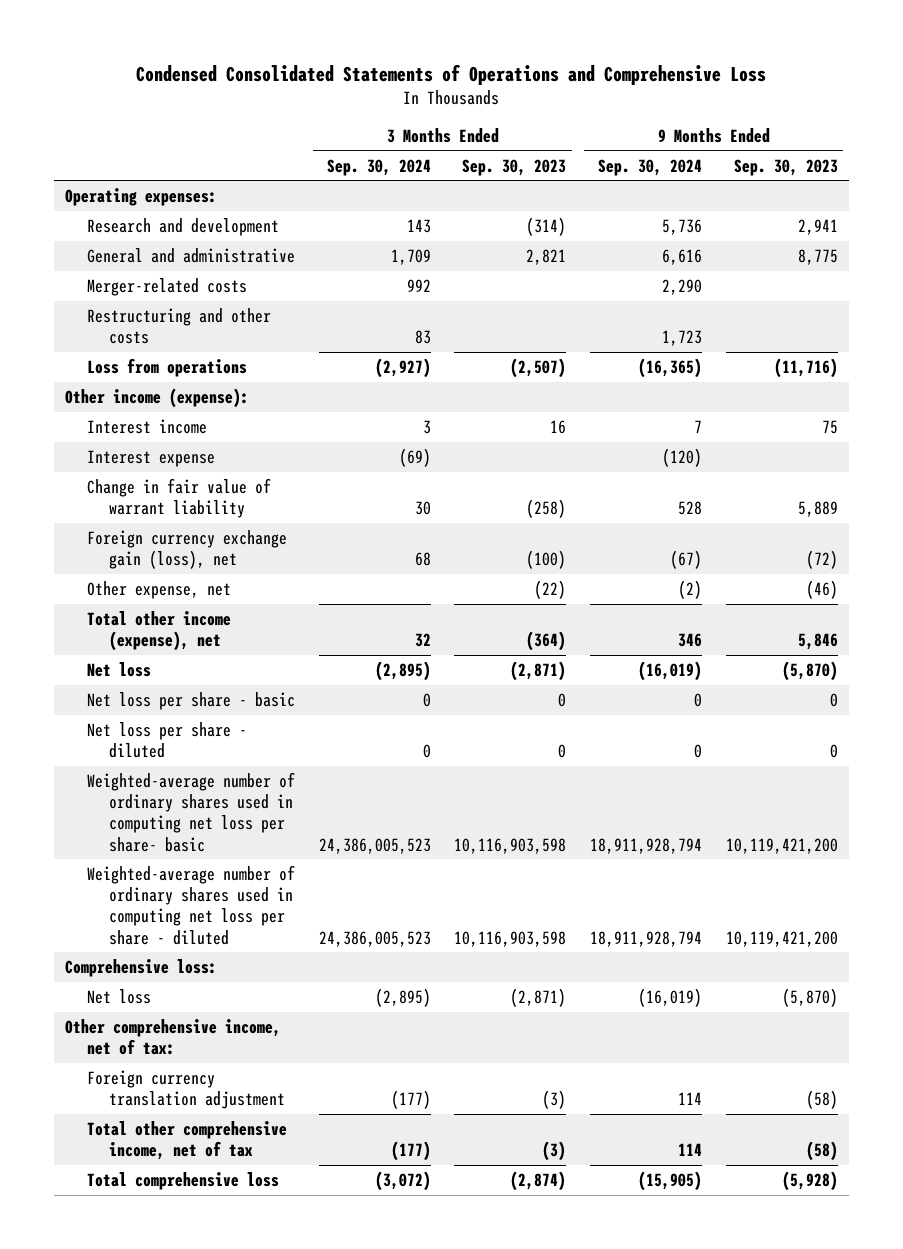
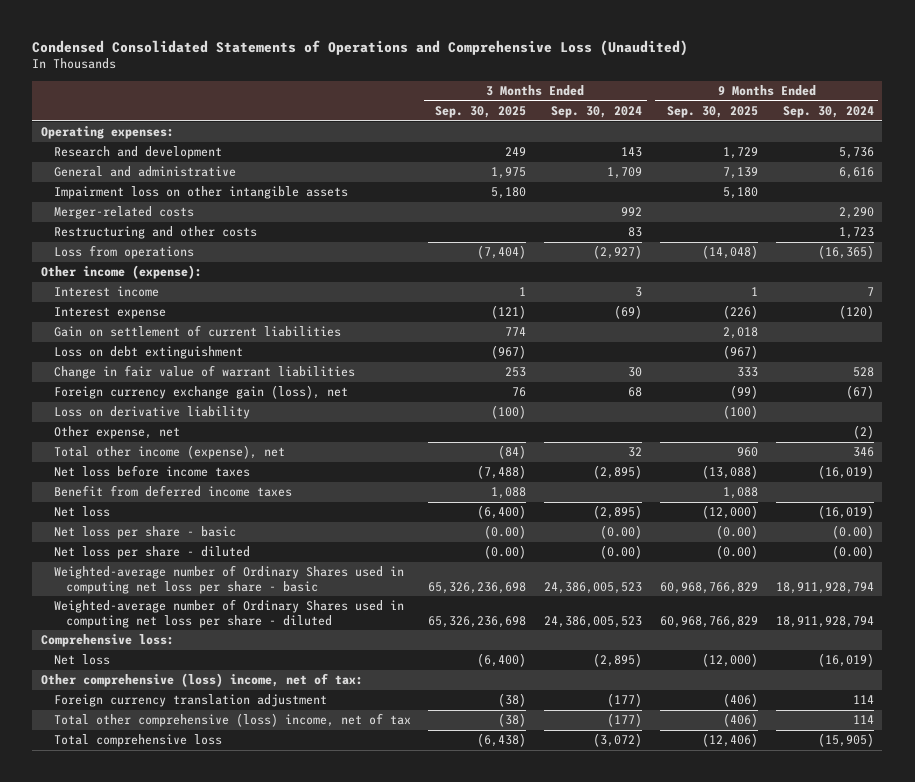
[136,63,767,85] Condensed Consolidated Statements of Operations and Comprehensive Loss -> [32,39,689,56] Condensed Consolidated Statements of Operations and Comprehensive Loss (Unaudited)
[462,158,567,176] Sep. 30, 2023 -> none
[733,158,838,176] Sep. 30, 2023 -> none
none -> [435,106,527,119] Sep. 30, 2025
none -> [666,106,758,119] Sep. 30, 2025
none -> [53,186,348,200] Impairment loss on other intangible assets
none -> [53,325,341,338] Gain on settlement of current liabilities
none -> [53,346,243,360] Loss on debt extinguishment
[87,477,272,519] Change in fair value of warrant liability -> [53,365,355,380] Change in fair value of warrant liabilities
none -> [53,406,250,420] Loss on derivative liability
none -> [53,465,250,478] Net loss before income taxes
none -> [53,485,292,498] Benefit from deferred income taxes
[422,692,431,707] 0 -> [600,525,643,540] (0.00)
[693,692,702,707] 0 -> [831,525,874,540] (0.00)
[422,744,431,759] 0 -> [600,545,643,560] (0.00)
[693,744,702,759] 0 -> [831,545,874,560] (0.00)
[87,771,296,852] Weighted-average number of ordinary shares used in computing net loss per share- basic -> [53,565,404,594] Weighted-average number of Ordinary Shares used in computing net loss per share - basic
[87,864,296,945] Weighted-average number of ordinary shares used in computing net loss per share - diluted -> [53,599,404,628] Weighted-average number of Ordinary Shares used in computing net loss per share - diluted
[65,1018,282,1056] Other comprehensive income, net of tax: -> [41,673,364,688] Other comprehensive (loss) income, net of tax:
[87,1120,288,1161] Total other comprehensive income, net of tax -> [53,713,411,728] Total other comprehensive (loss) income, net of tax

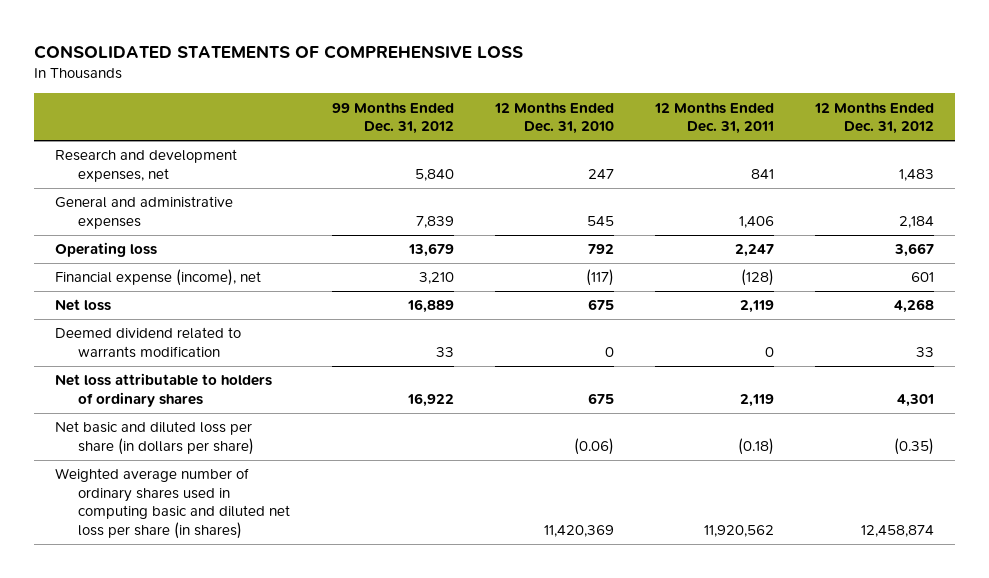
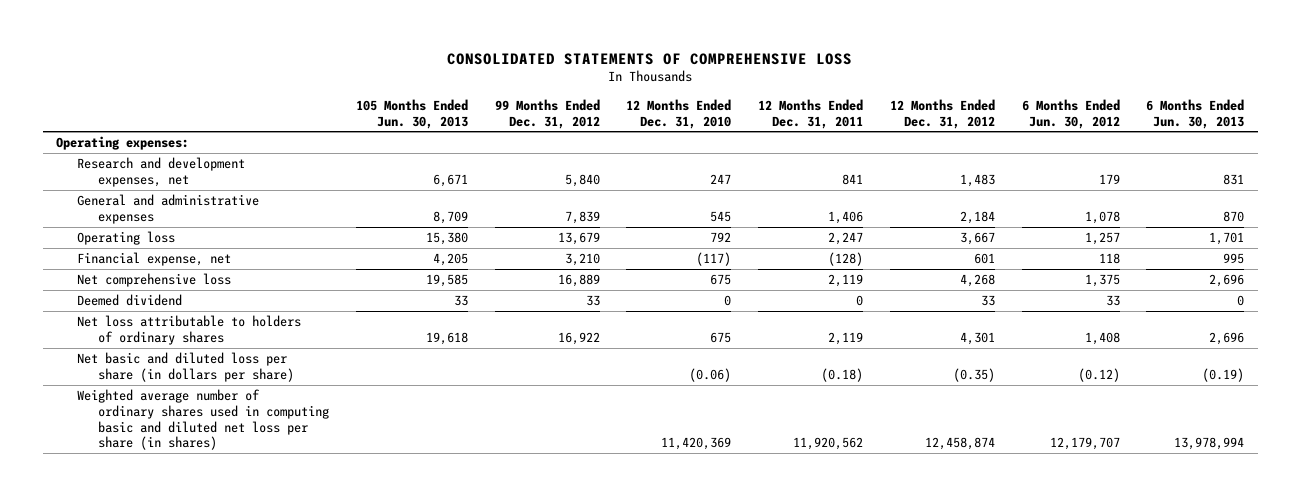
none -> [355,98,468,129] 105 Months Ended Jun. 30, 2013
none -> [1021,98,1120,129] 6 Months Ended Jun. 30, 2012
none -> [1146,98,1245,129] 6 Months Ended Jun. 30, 2013
none -> [56,136,190,151] Operating expenses:
[54,269,261,287] Financial expense (income), net -> [77,252,232,267] Financial expense, net
[54,299,111,312] Net loss -> [77,273,232,288] Net comprehensive loss
[54,327,241,358] Deemed dividend related to warrants modification -> [77,294,183,307] Deemed dividend

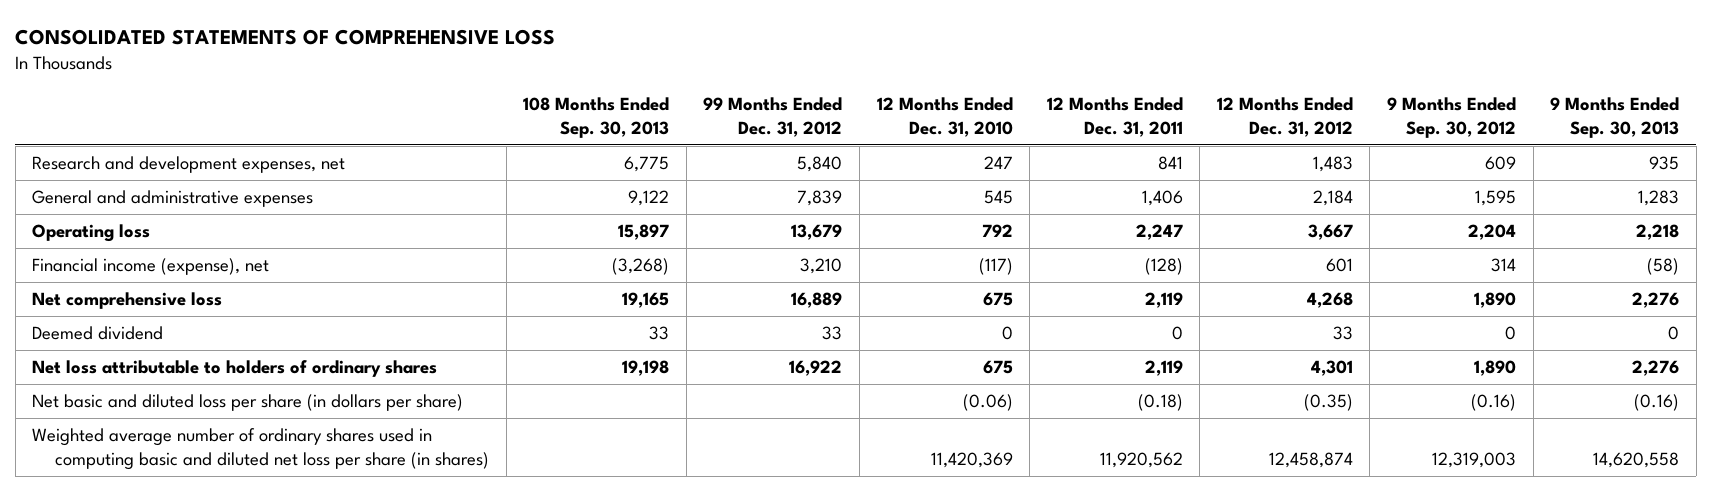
[355,98,468,129] 105 Months Ended Jun. 30, 2013 -> none
[1021,98,1120,129] 6 Months Ended Jun. 30, 2012 -> none
[1146,98,1245,129] 6 Months Ended Jun. 30, 2013 -> none
none -> [523,97,670,138] 108 Months Ended Sep. 30, 2013
none -> [1386,97,1516,138] 9 Months Ended Sep. 30, 2012
none -> [1550,97,1680,138] 9 Months Ended Sep. 30, 2013
[56,136,190,151] Operating expenses: -> none
[77,252,232,267] Financial expense, net -> [32,258,270,276] Financial income (expense), net

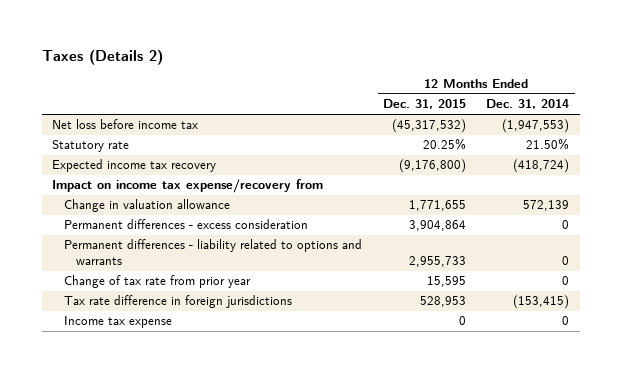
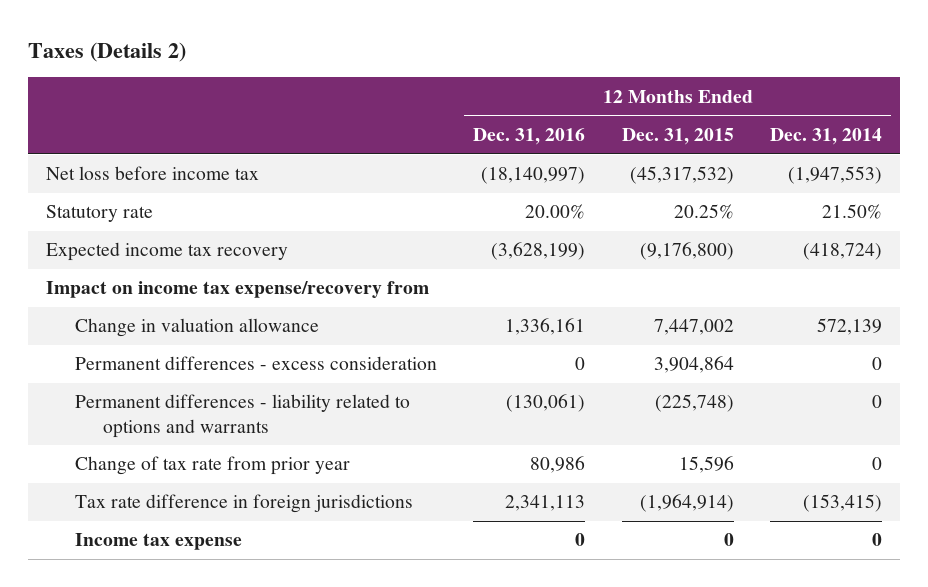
none -> [473,128,586,146] Dec. 31, 2016
[408,200,466,212] 1,771,655 -> [653,319,734,336] 7,447,002
[408,256,466,268] 2,955,733 -> [654,394,734,413] (225,748)
[426,276,466,288] 15,595 -> [678,456,734,474] 15,596
[419,296,466,308] 528,953 -> [639,494,734,513] (1,964,914)

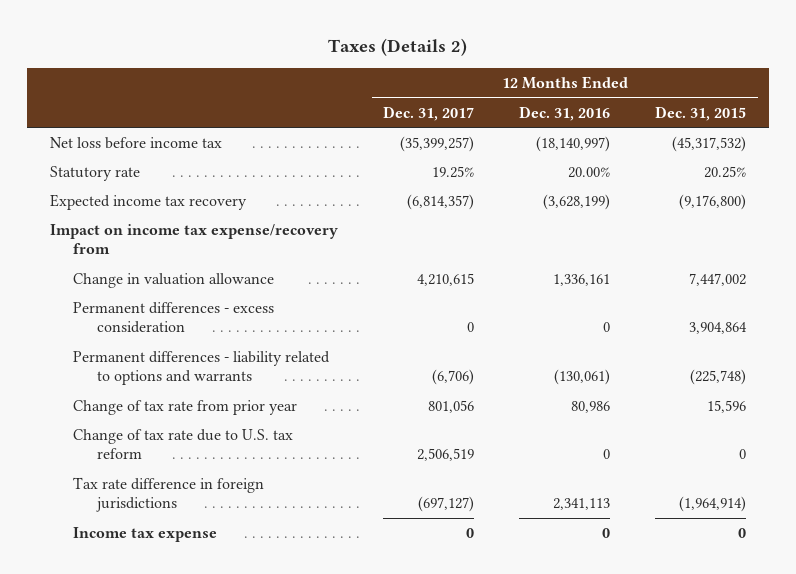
[770,128,883,146] Dec. 31, 2014 -> none
none -> [383,105,475,121] Dec. 31, 2017
none -> [73,428,294,460] Change of tax rate due to U.S. tax reform

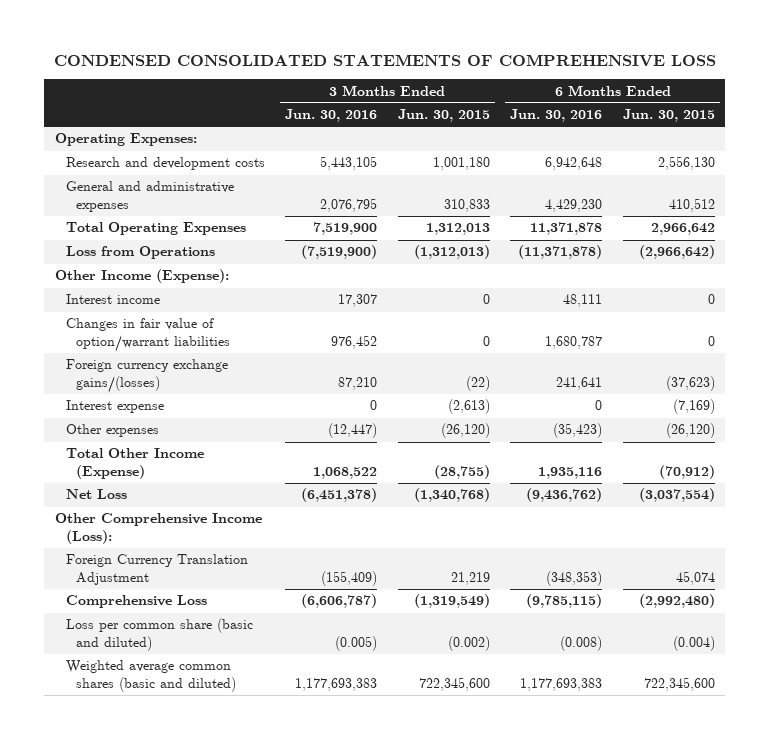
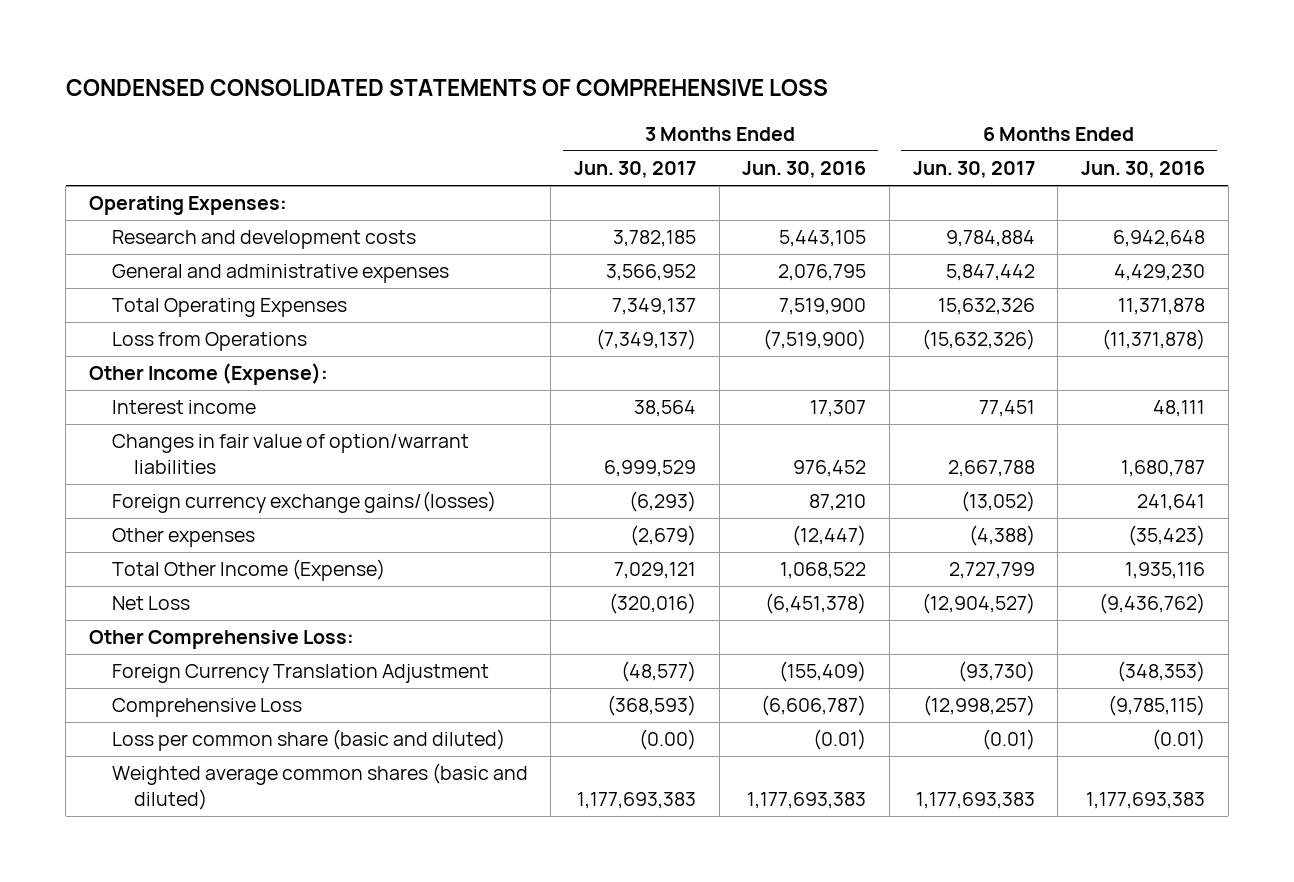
[397,109,490,123] Jun. 30, 2015 -> none
[622,109,715,123] Jun. 30, 2015 -> none
none -> [574,160,697,178] Jun. 30, 2017
none -> [912,160,1035,178] Jun. 30, 2017
[65,400,164,414] Interest expense -> none
[54,513,262,545] Other Comprehensive Income (Loss): -> [89,630,355,650] Other Comprehensive Loss:
[335,636,378,652] (0.005) -> [813,729,867,751] (0.01)
[560,636,603,652] (0.008) -> [1152,729,1206,751] (0.01)

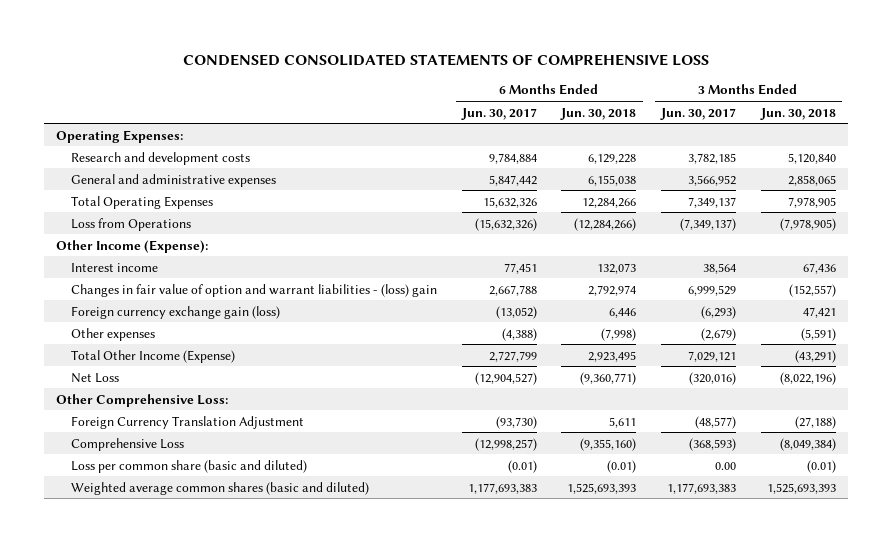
[742,160,867,178] Jun. 30, 2016 -> none
[1081,160,1206,178] Jun. 30, 2016 -> none
none -> [560,107,637,120] Jun. 30, 2018
none -> [759,107,836,120] Jun. 30, 2018
[111,434,469,474] Changes in fair value of option/warrant liabilities -> [71,283,438,297] Changes in fair value of option and warrant liabilities - (loss) gain
[111,491,496,514] Foreign currency exchange gains/(losses) -> [71,305,281,319] Foreign currency exchange gain (loss)
[639,729,697,751] (0.00) -> [715,461,737,470] 0.00

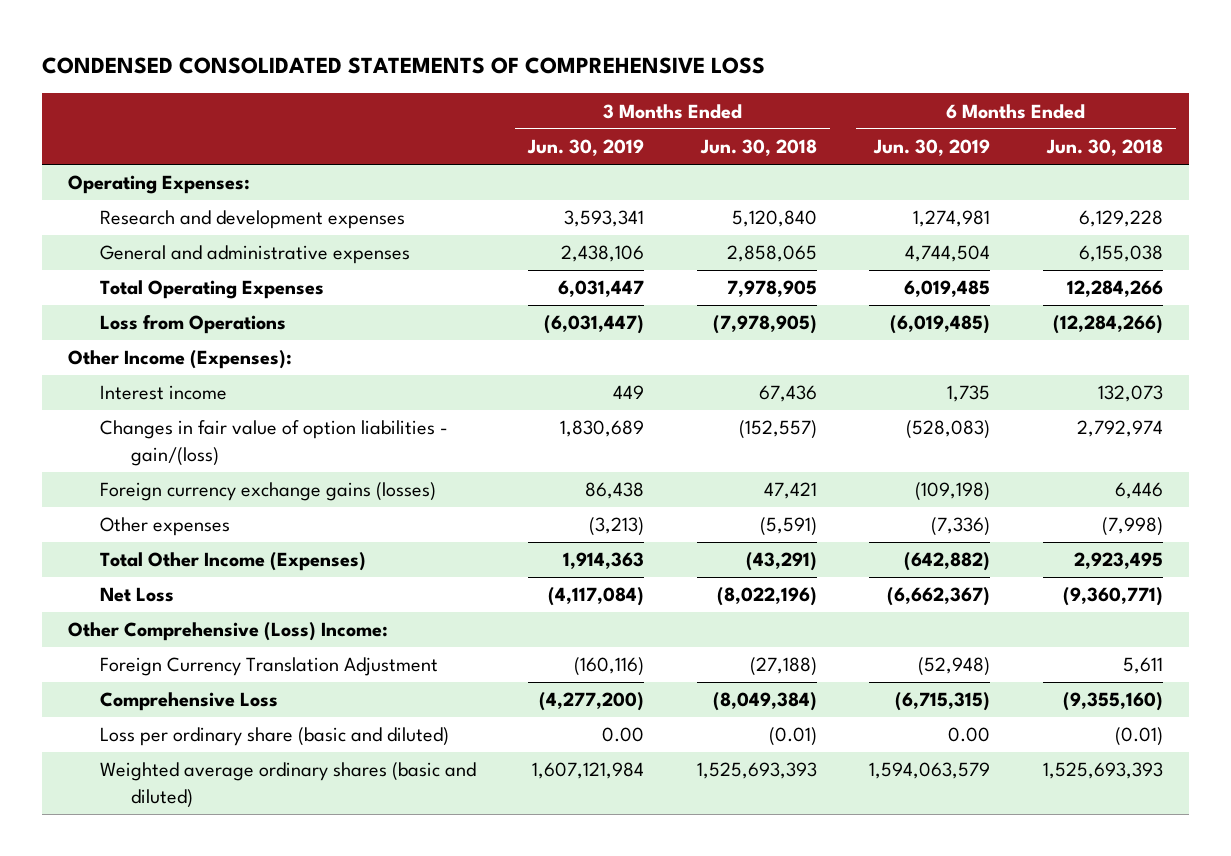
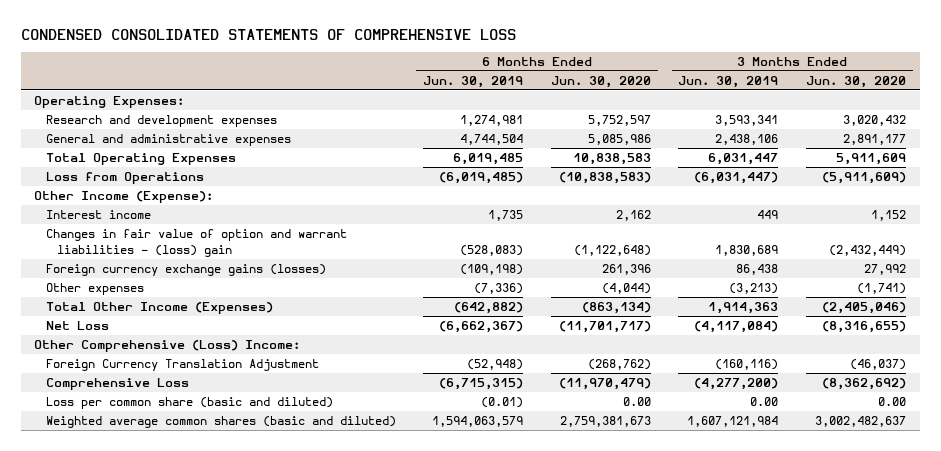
[699,139,817,157] Jun. 30, 2018 -> none
[1045,139,1163,157] Jun. 30, 2018 -> none
none -> [550,76,651,89] Jun. 30, 2020
none -> [806,76,907,89] Jun. 30, 2020
[68,350,293,370] Other Income (Expenses): -> [34,191,214,204] Other Income (Expense):
[99,420,448,466] Changes in fair value of option liabilities - gain/(loss) -> [45,229,347,258] Changes in fair value of option and warrant liabilities - (loss) gain
[99,727,449,747] Loss per ordinary share (basic and diluted) -> [45,397,333,410] Loss per common share (basic and diluted)
[948,727,991,743] 0.00 -> [481,397,524,409] (0.01)
[99,762,476,808] Weighted average ordinary shares (basic and diluted) -> [45,416,396,429] Weighted average common shares (basic and diluted)

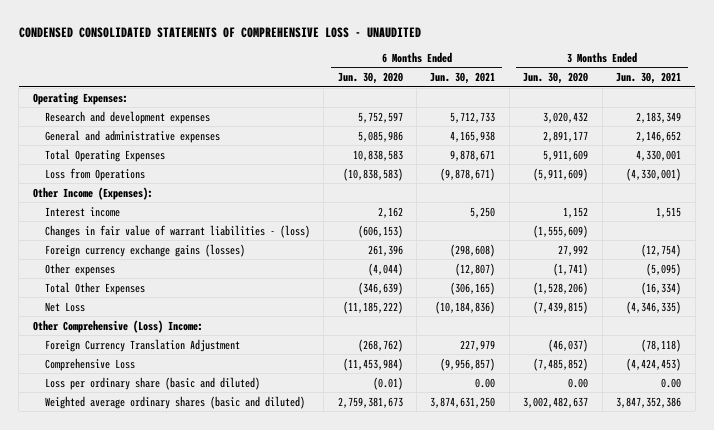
[20,28,516,40] CONDENSED CONSOLIDATED STATEMENTS OF COMPREHENSIVE LOSS -> [18,26,421,38] CONDENSED CONSOLIDATED STATEMENTS OF COMPREHENSIVE LOSS - UNAUDITED
[423,76,524,89] Jun. 30, 2019 -> none
[678,76,779,89] Jun. 30, 2019 -> none
none -> [430,72,496,85] Jun. 30, 2021
none -> [616,72,682,85] Jun. 30, 2021
[34,191,214,204] Other Income (Expense): -> [32,186,153,200] Other Income (Expenses):
[45,229,347,258] Changes in fair value of option and warrant liabilities - (loss) gain -> [44,224,310,238] Changes in fair value of warrant liabilities - (loss)
[573,245,651,257] (1,122,648) -> [357,224,403,238] (606,153)
[829,245,907,257] (2,432,449) -> [533,224,589,238] (1,555,609)
[45,302,273,315] Total Other Income (Expenses) -> [44,281,145,295] Total Other Expenses
[581,302,651,315] (863,134) -> [357,281,403,295] (346,639)
[822,302,907,315] (2,405,046) -> [533,281,589,295] (1,528,206)
[558,321,651,334] (11,701,717) -> [342,300,403,314] (11,185,222)
[822,321,907,334] (8,316,655) -> [533,300,589,314] (7,439,815)
[558,378,651,391] (11,970,479) -> [342,357,403,371] (11,453,984)
[822,378,907,391] (8,362,692) -> [533,357,589,371] (7,485,852)
[45,397,333,410] Loss per common share (basic and diluted) -> [44,376,260,390] Loss per ordinary share (basic and diluted)
[622,397,651,407] 0.00 -> [372,376,403,390] (0.01)
[45,416,396,429] Weighted average common shares (basic and diluted) -> [44,395,305,409] Weighted average ordinary shares (basic and diluted)

